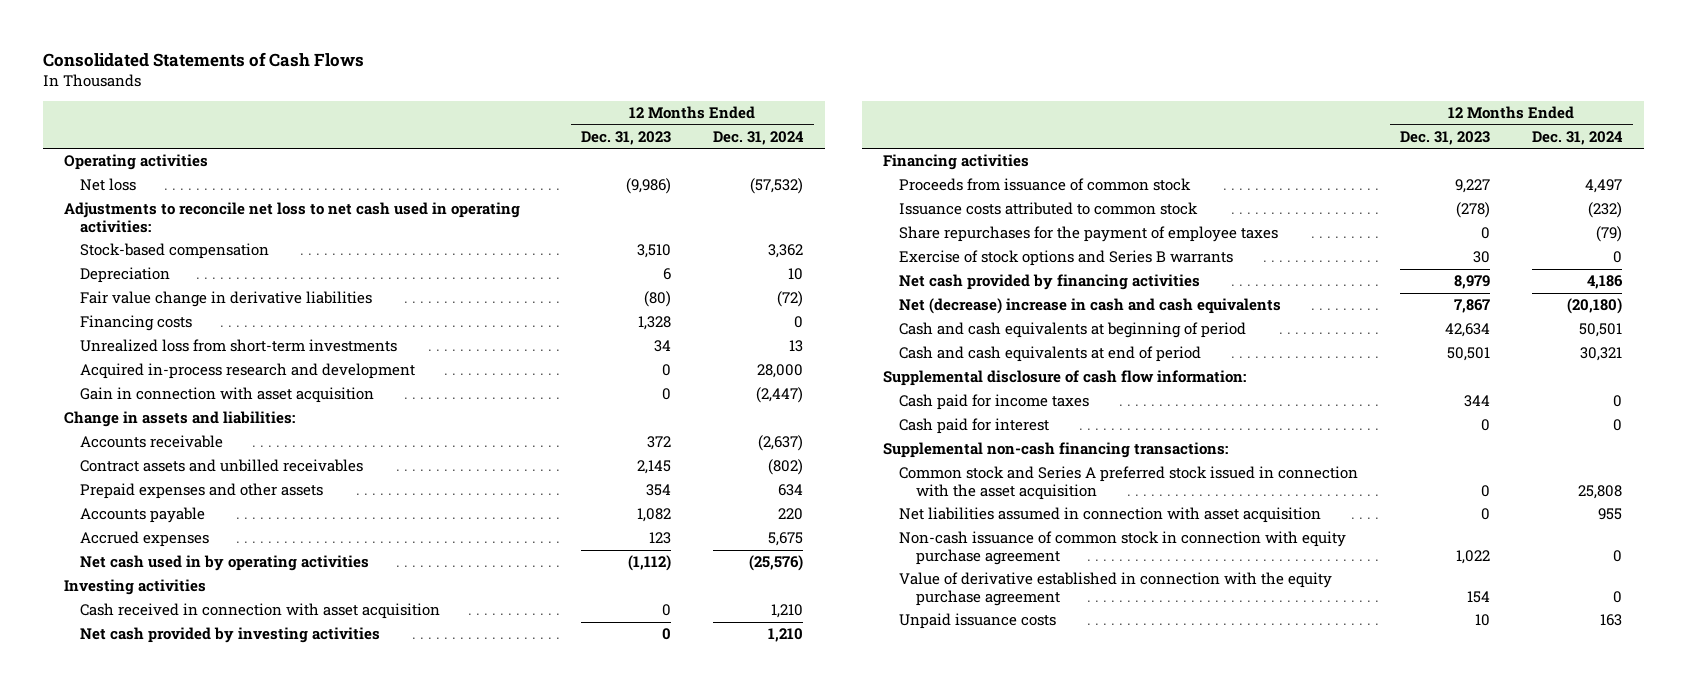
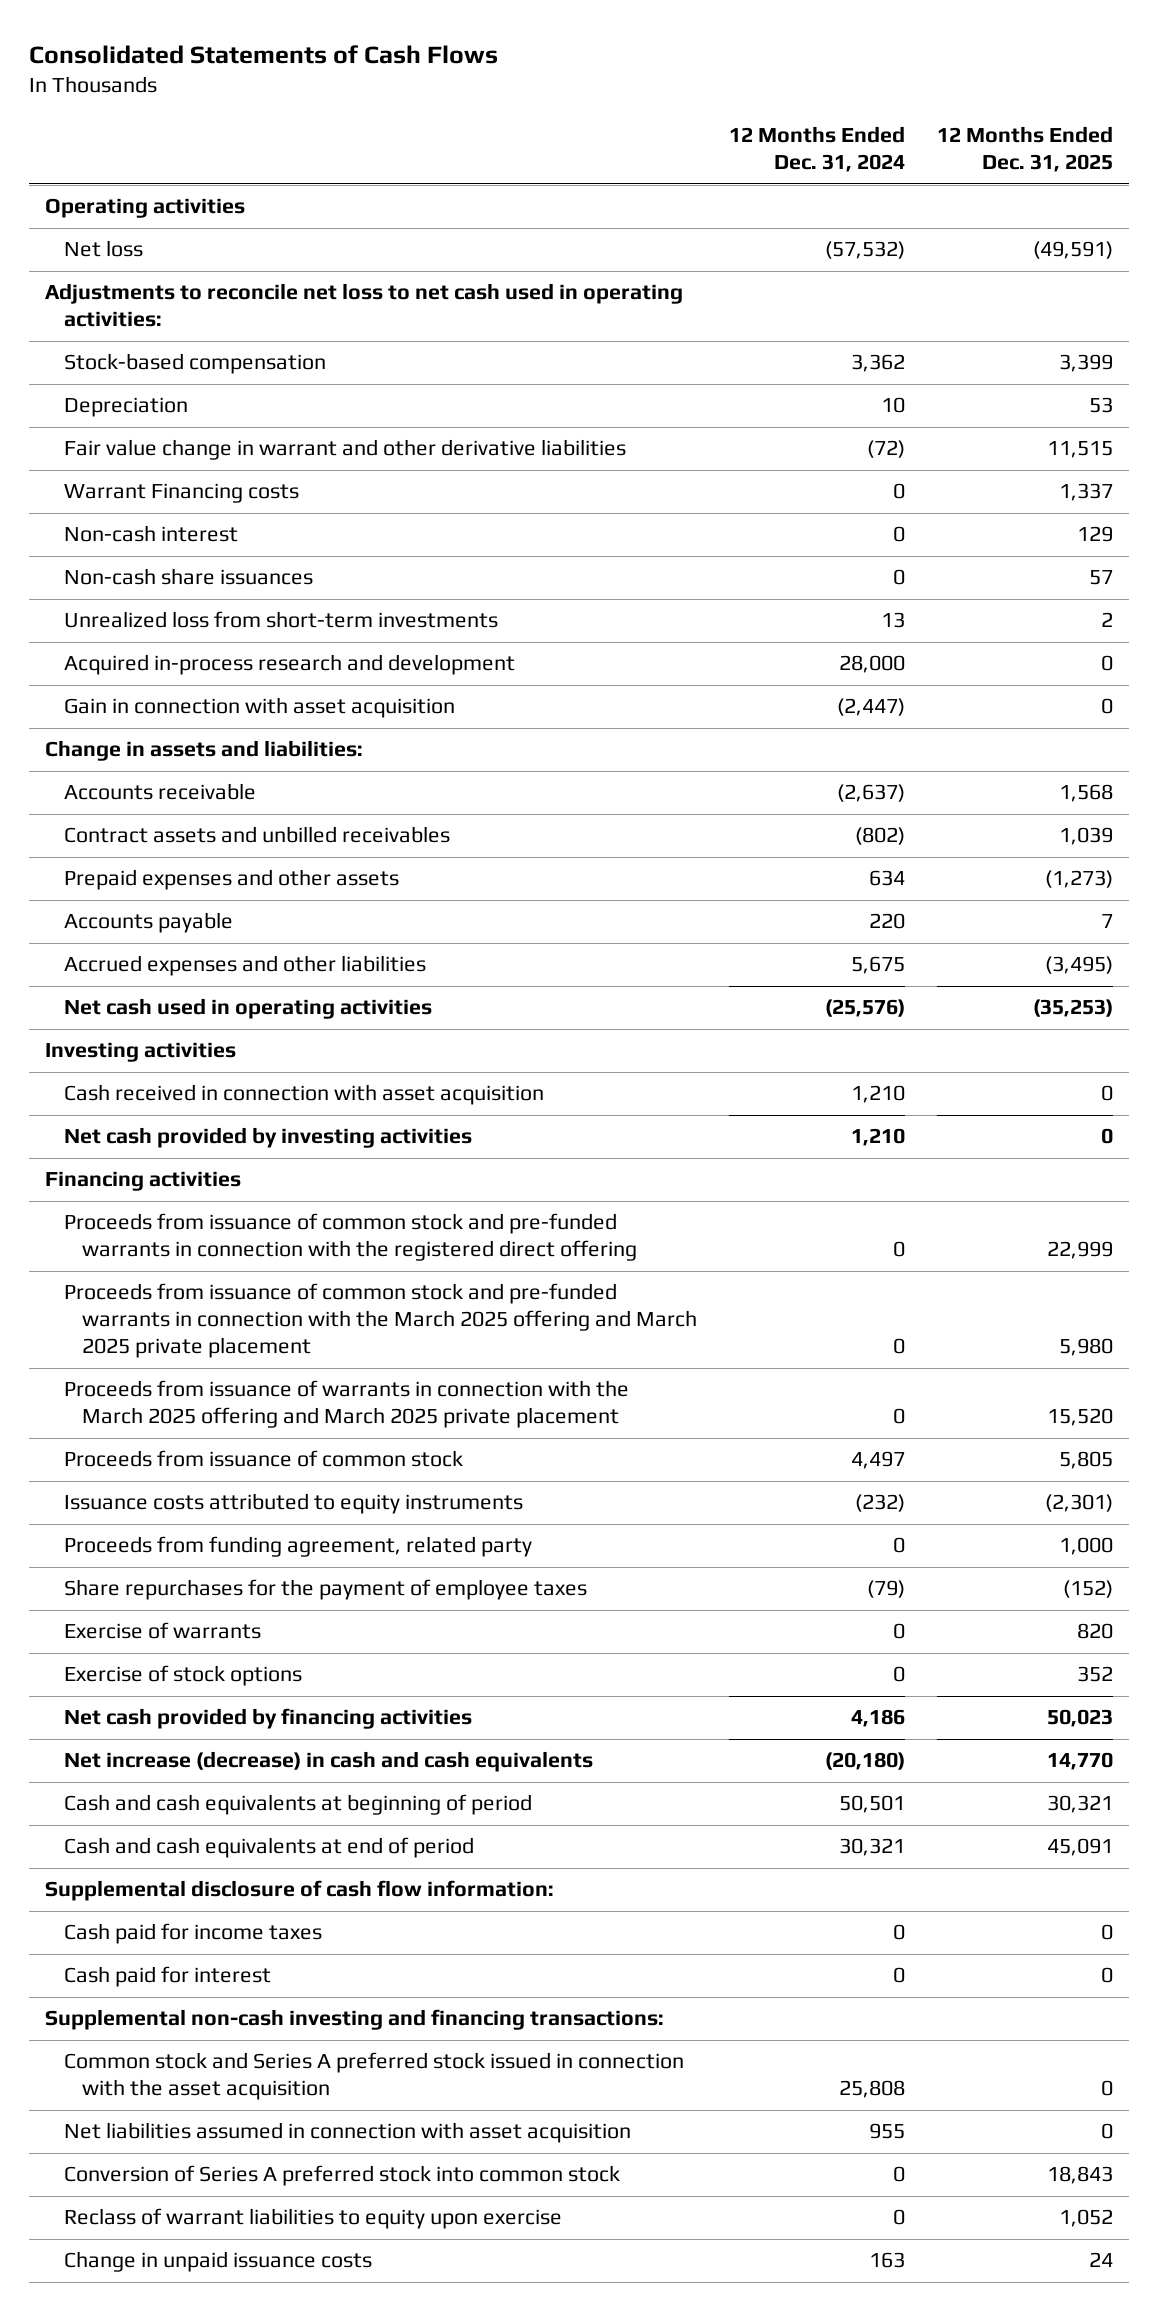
[581,130,672,145] Dec. 31, 2023 -> none
none -> [937,126,1114,173] 12 Months Ended Dec. 31, 2025
[80,291,373,308] Fair value change in derivative liabilities -> [63,439,626,461] Fair value change in warrant and other derivative liabilities
[80,315,193,332] Financing costs -> [63,483,299,504] Warrant Financing costs
none -> [63,525,238,543] Non-cash interest
none -> [63,568,313,586] Non-cash share issuances
[80,531,210,548] Accrued expenses -> [63,955,426,977] Accrued expenses and other liabilities
[80,555,370,572] Net cash used in by operating activities -> [63,998,432,1020] Net cash used in operating activities
none -> [63,1213,638,1262] Proceeds from issuance of common stock and pre-funded warrants in connection with the registered direct offering
none -> [63,1283,698,1359] Proceeds from issuance of common stock and pre-funded warrants in connection with the March 2025 offering and March 2025 private placement
none -> [63,1380,629,1429] Proceeds from issuance of warrants in connection with the March 2025 offering and March 2025 private placement
[899,202,1199,216] Issuance costs attributed to common stock -> [63,1493,523,1515] Issuance costs attributed to equity instruments
none -> [63,1536,532,1558] Proceeds from funding agreement, related party
none -> [63,1622,261,1640] Exercise of warrants
[899,250,1234,267] Exercise of stock options and Series B warrants -> [63,1665,302,1687] Exercise of stock options
[899,298,1282,315] Net (decrease) increase in cash and cash equivalents -> [63,1751,593,1773] Net increase (decrease) in cash and cash equivalents
[882,442,1228,459] Supplemental non-cash financing transactions: -> [45,2009,665,2031] Supplemental non-cash investing and financing transactions:
[899,531,1347,565] Non-cash issuance of common stock in connection with equity purchase agreement -> none
[899,572,1333,606] Value of derivative established in connection with the equity purchase agreement -> none
none -> [63,2165,620,2187] Conversion of Series A preferred stock into common stock
none -> [63,2208,562,2230] Reclass of warrant liabilities to equity upon exercise
[899,613,1057,630] Unpaid issuance costs -> [63,2251,372,2273] Change in unpaid issuance costs

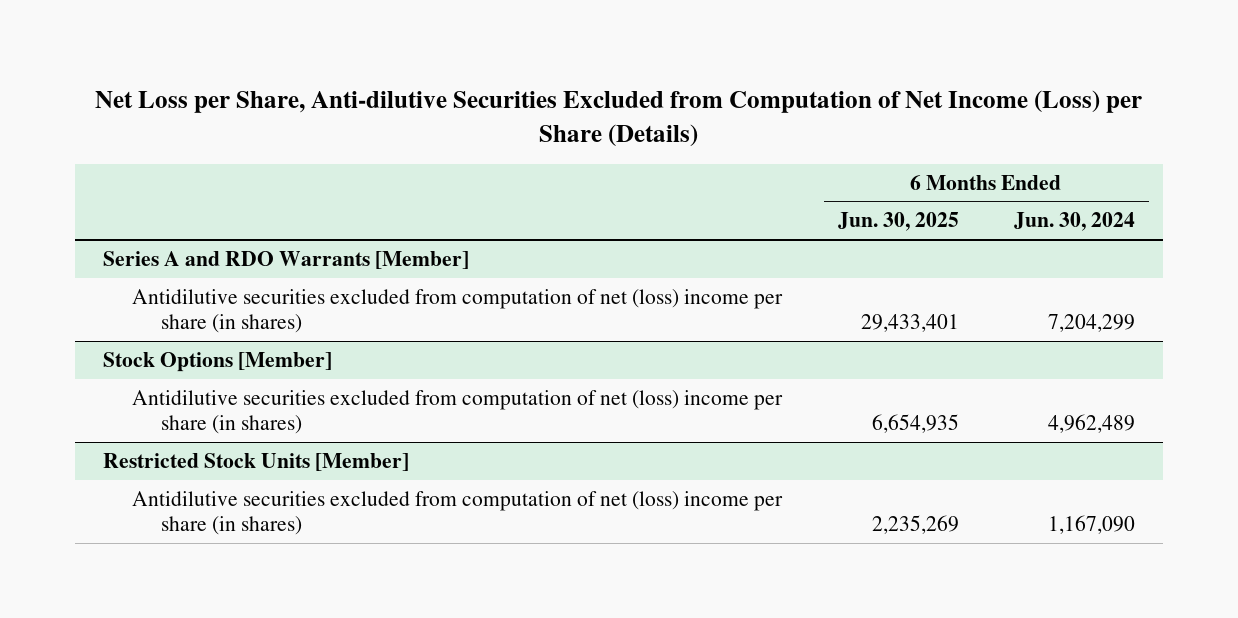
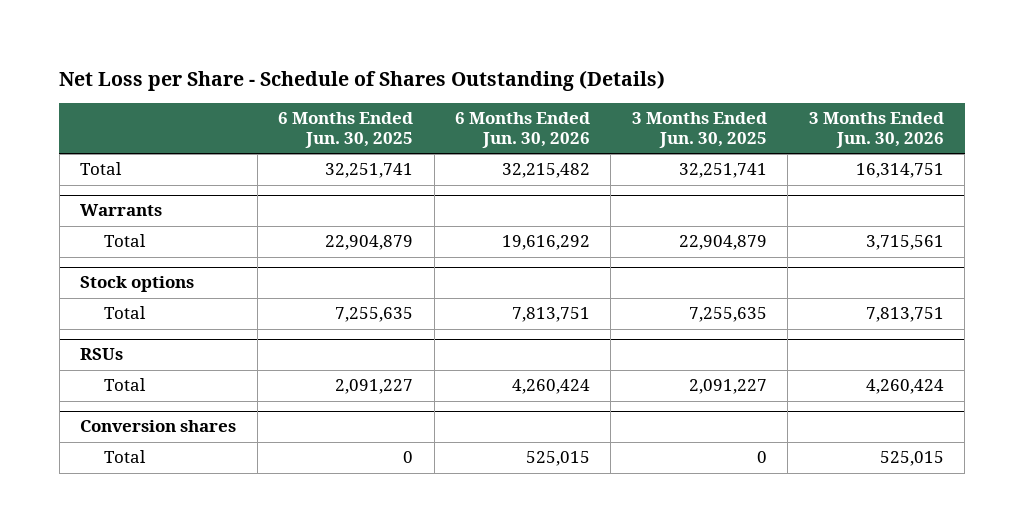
[94,90,1142,147] Net Loss per Share, Anti-dilutive Securities Excluded from Computation of Net Income (Loss) per Share (Details) -> [59,69,666,91] Net Loss per Share - Schedule of Shares Outstanding (Details)
[1014,212,1136,232] Jun. 30, 2024 -> none
none -> [455,112,591,149] 6 Months Ended Jun. 30, 2026
none -> [631,112,767,149] 3 Months Ended Jun. 30, 2025
none -> [808,112,944,149] 3 Months Ended Jun. 30, 2026
[102,251,469,270] Series A and RDO Warrants [Member] -> none
[132,289,784,334] Antidilutive securities excluded from computation of net (loss) income per share (in shares) -> none
[132,390,784,435] Antidilutive securities excluded from computation of net (loss) income per share (in shares) -> none
[132,491,784,536] Antidilutive securities excluded from computation of net (loss) income per share (in shares) -> none
none -> [80,162,123,176] Total
none -> [80,204,163,217] Warrants
none -> [104,234,147,248] Total
[102,352,332,373] Stock Options [Member] -> [80,276,195,293] Stock options
none -> [104,306,147,320] Total
[102,453,409,472] Restricted Stock Units [Member] -> [80,348,124,361] RSUs
none -> [104,378,147,392] Total
none -> [80,420,237,433] Conversion shares
none -> [104,450,147,464] Total

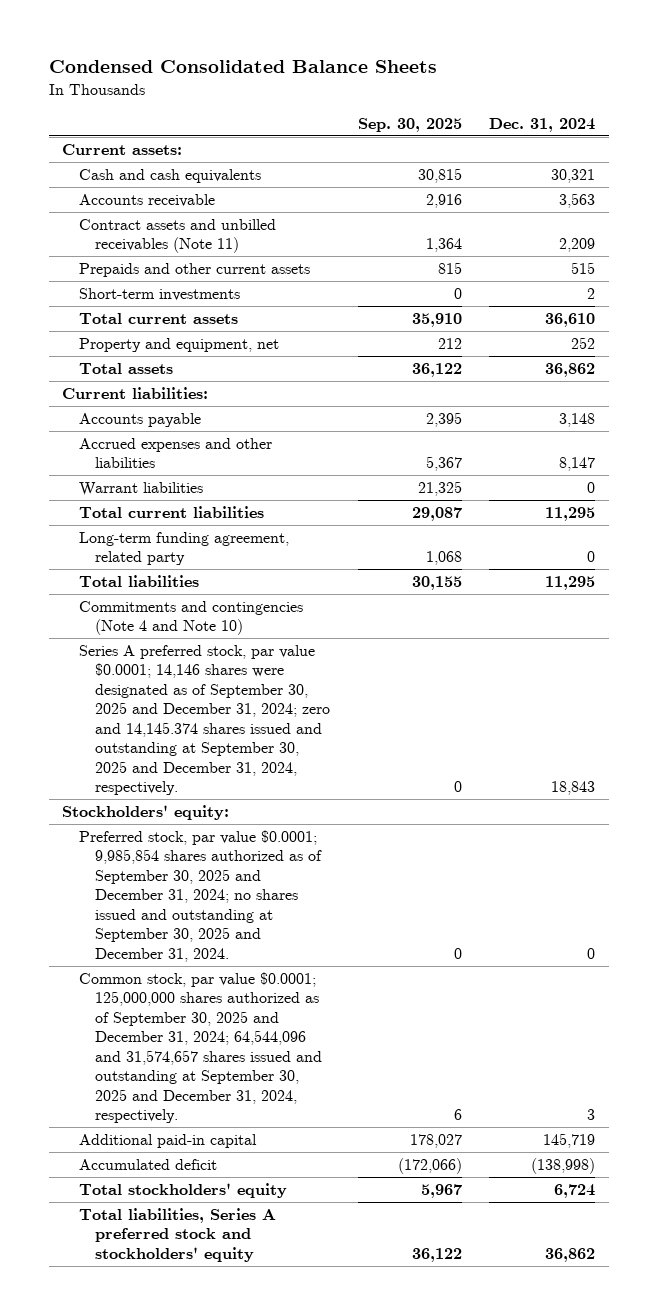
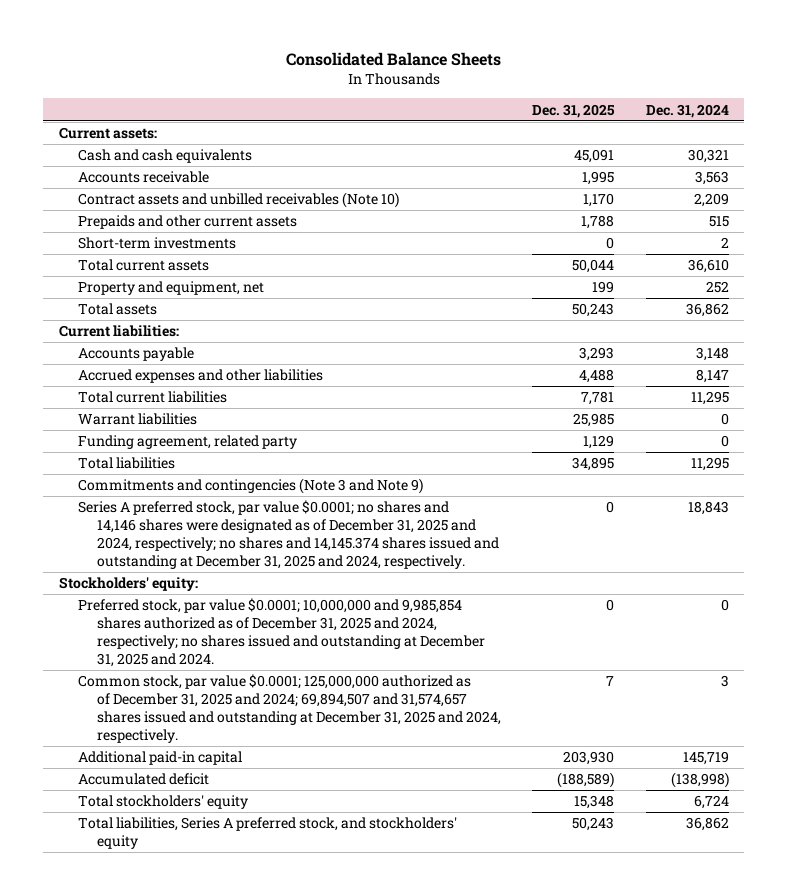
[48,60,437,74] Condensed Consolidated Balance Sheets -> [285,52,501,67] Consolidated Balance Sheets
[357,117,462,132] Sep. 30, 2025 -> none
none -> [532,103,616,118] Dec. 31, 2025
[78,218,276,254] Contract assets and unbilled receivables (Note 11) -> [78,192,400,209] Contract assets and unbilled receivables (Note 10)
[78,481,203,496] Warrant liabilities -> [78,413,198,426] Warrant liabilities
[78,531,289,566] Long-term funding agreement, related party -> [78,435,298,450] Funding agreement, related party
[78,600,303,636] Commitments and contingencies (Note 4 and Note 10) -> [78,478,424,495] Commitments and contingencies (Note 3 and Note 9)
[78,644,331,796] Series A preferred stock, par value $0.0001; 14,146 shares were designated as of September 30, 2025 and December 31, 2024; zero and 14,145.374 shares issued and outstanding at September 30, 2025 and December 31, 2024, respectively. -> [78,500,500,569] Series A preferred stock, par value $0.0001; no shares and 14,146 shares were designated as of December 31, 2025 and 2024, respectively; no shares and 14,145.374 shares issued and outstanding at December 31, 2025 and 2024, respectively.
[78,829,323,962] Preferred stock, par value $0.0001; 9,985,854 shares authorized as of September 30, 2025 and December 31, 2024; no shares issued and outstanding at September 30, 2025 and December 31, 2024. -> [78,598,486,667] Preferred stock, par value $0.0001; 10,000,000 and 9,985,854 shares authorized as of December 31, 2025 and 2024, respectively; no shares issued and outstanding at December 31, 2025 and 2024.
[78,971,323,1124] Common stock, par value $0.0001; 125,000,000 shares authorized as of September 30, 2025 and December 31, 2024; 64,544,096 and 31,574,657 shares issued and outstanding at September 30, 2025 and December 31, 2024, respectively. -> [78,674,502,743] Common stock, par value $0.0001; 125,000,000 authorized as of December 31, 2025 and 2024; 69,894,507 and 31,574,657 shares issued and outstanding at December 31, 2025 and 2024, respectively.
[78,1207,276,1262] Total liabilities, Series A preferred stock and stockholders' equity -> [78,817,458,849] Total liabilities, Series A preferred stock, and stockholders' equity

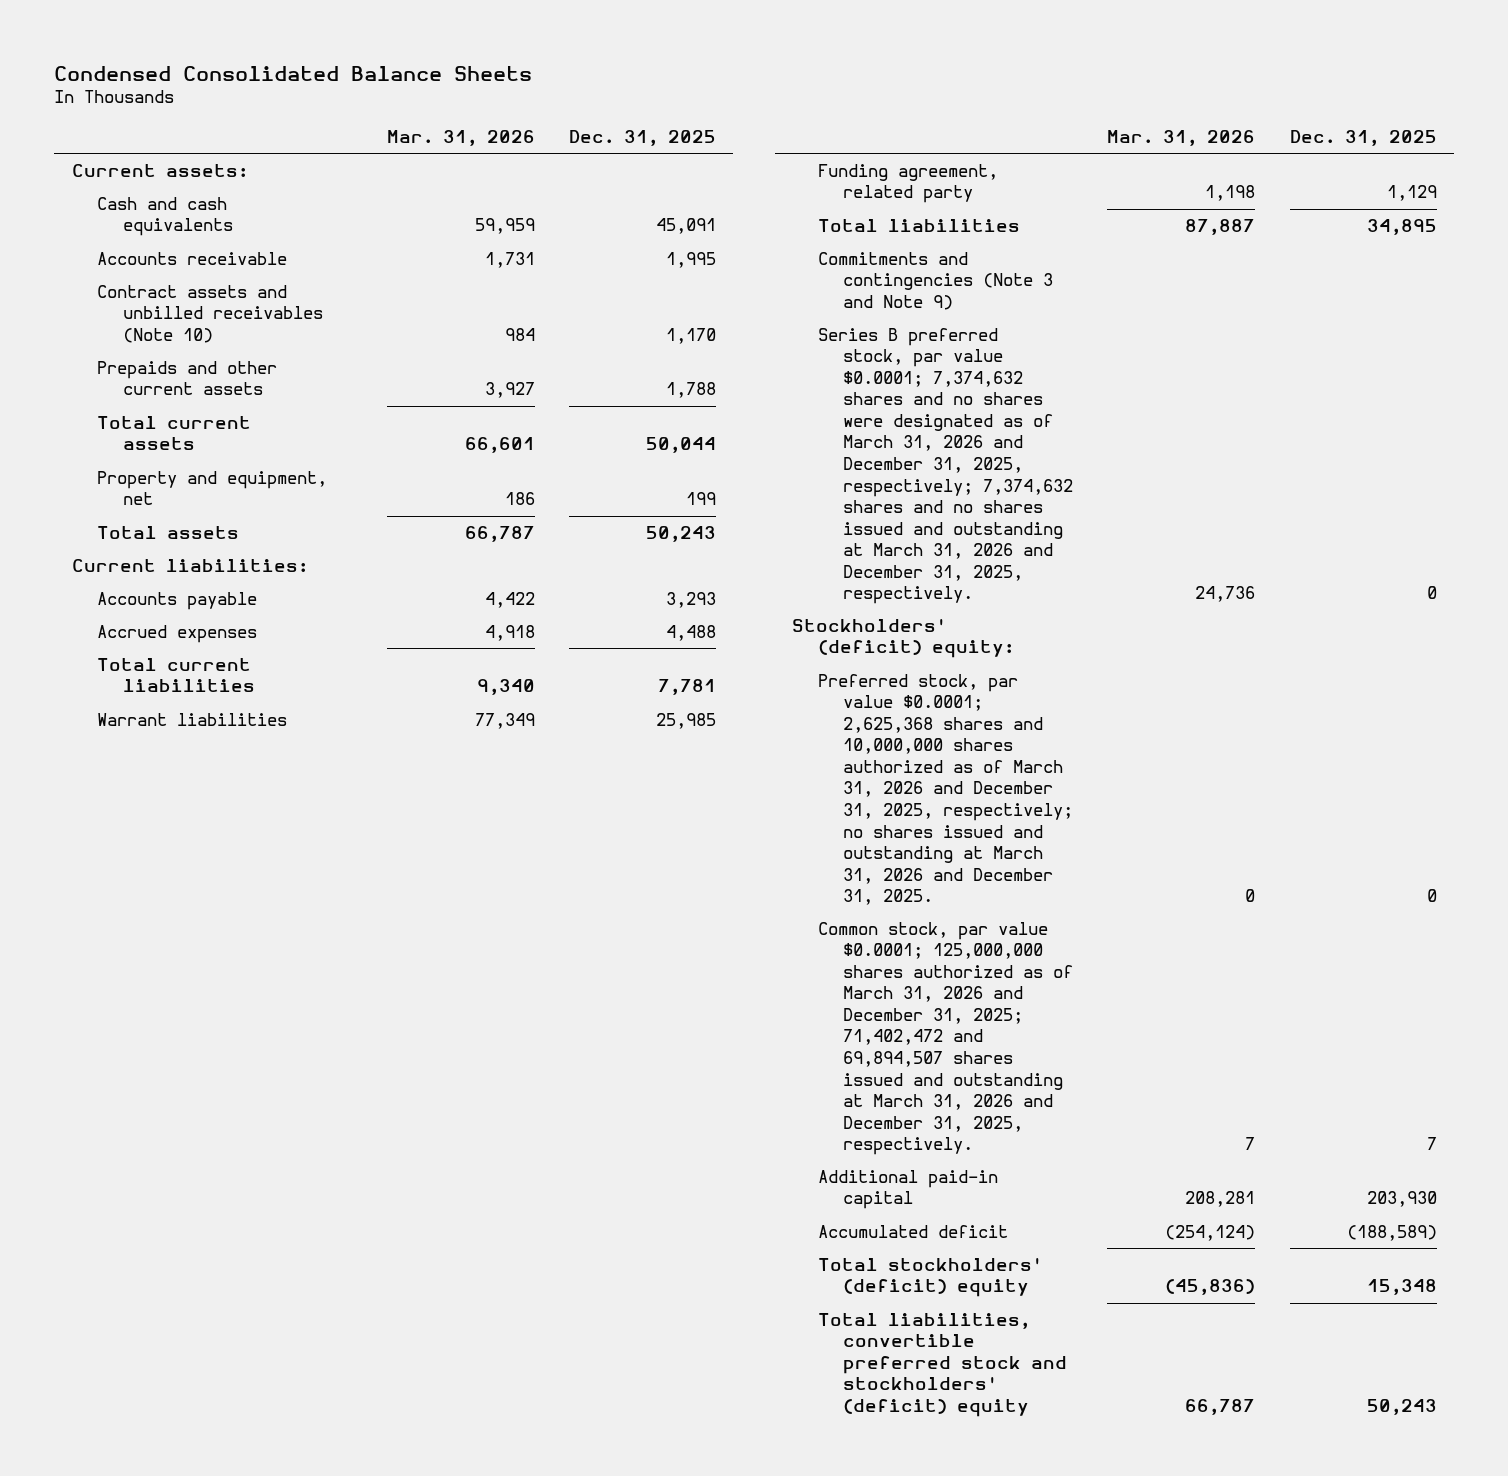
[285,52,501,67] Consolidated Balance Sheets -> [54,65,533,81] Condensed Consolidated Balance Sheets
[645,103,729,118] Dec. 31, 2024 -> none
none -> [386,130,535,147] Mar. 31, 2026
[78,237,237,250] Short-term investments -> none
[78,369,324,384] Accrued expenses and other liabilities -> [97,624,258,643] Accrued expenses
[78,500,500,569] Series A preferred stock, par value $0.0001; no shares and 14,146 shares were designated as of December 31, 2025 and 2024, respectively; no shares and 14,145.374 shares issued and outstanding at December 31, 2025 and 2024, respectively. -> [817,327,1074,605] Series B preferred stock, par value $0.0001; 7,374,632 shares and no shares were designated as of March 31, 2026 and December 31, 2025, respectively; 7,374,632 shares and no shares issued and outstanding at March 31, 2026 and December 31, 2025, respectively.
[58,577,198,592] Stockholders' equity: -> [792,618,1014,659] Stockholders' (deficit) equity:
[78,598,486,667] Preferred stock, par value $0.0001; 10,000,000 and 9,985,854 shares authorized as of December 31, 2025 and 2024, respectively; no shares issued and outstanding at December 31, 2025 and 2024. -> [817,673,1074,906] Preferred stock, par value $0.0001; 2,625,368 shares and 10,000,000 shares authorized as of March 31, 2026 and December 31, 2025, respectively; no shares issued and outstanding at March 31, 2026 and December 31, 2025.
[78,674,502,743] Common stock, par value $0.0001; 125,000,000 authorized as of December 31, 2025 and 2024; 69,894,507 and 31,574,657 shares issued and outstanding at December 31, 2025 and 2024, respectively. -> [817,921,1074,1156] Common stock, par value $0.0001; 125,000,000 shares authorized as of March 31, 2026 and December 31, 2025; 71,402,472 and 69,894,507 shares issued and outstanding at March 31, 2026 and December 31, 2025, respectively.
[78,795,249,810] Total stockholders' equity -> [817,1257,1042,1298] Total stockholders' (deficit) equity
[78,817,458,849] Total liabilities, Series A preferred stock, and stockholders' equity -> [817,1312,1068,1417] Total liabilities, convertible preferred stock and stockholders' (deficit) equity

